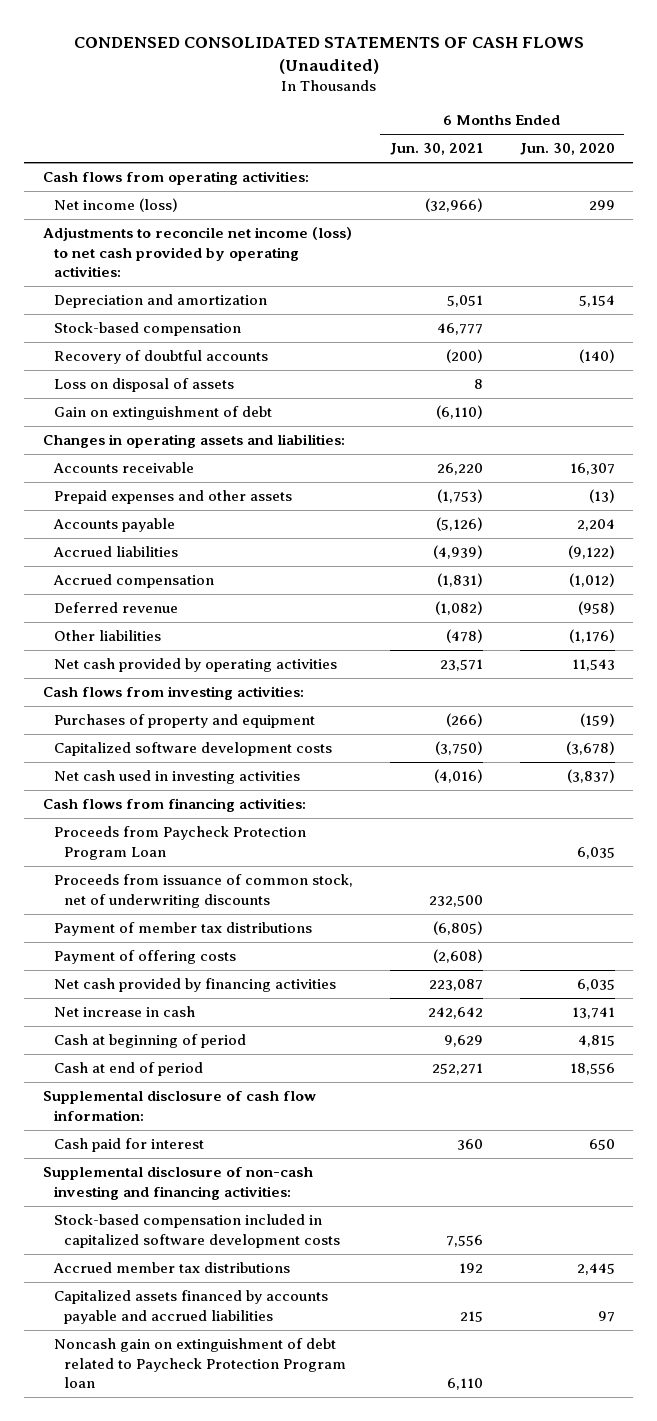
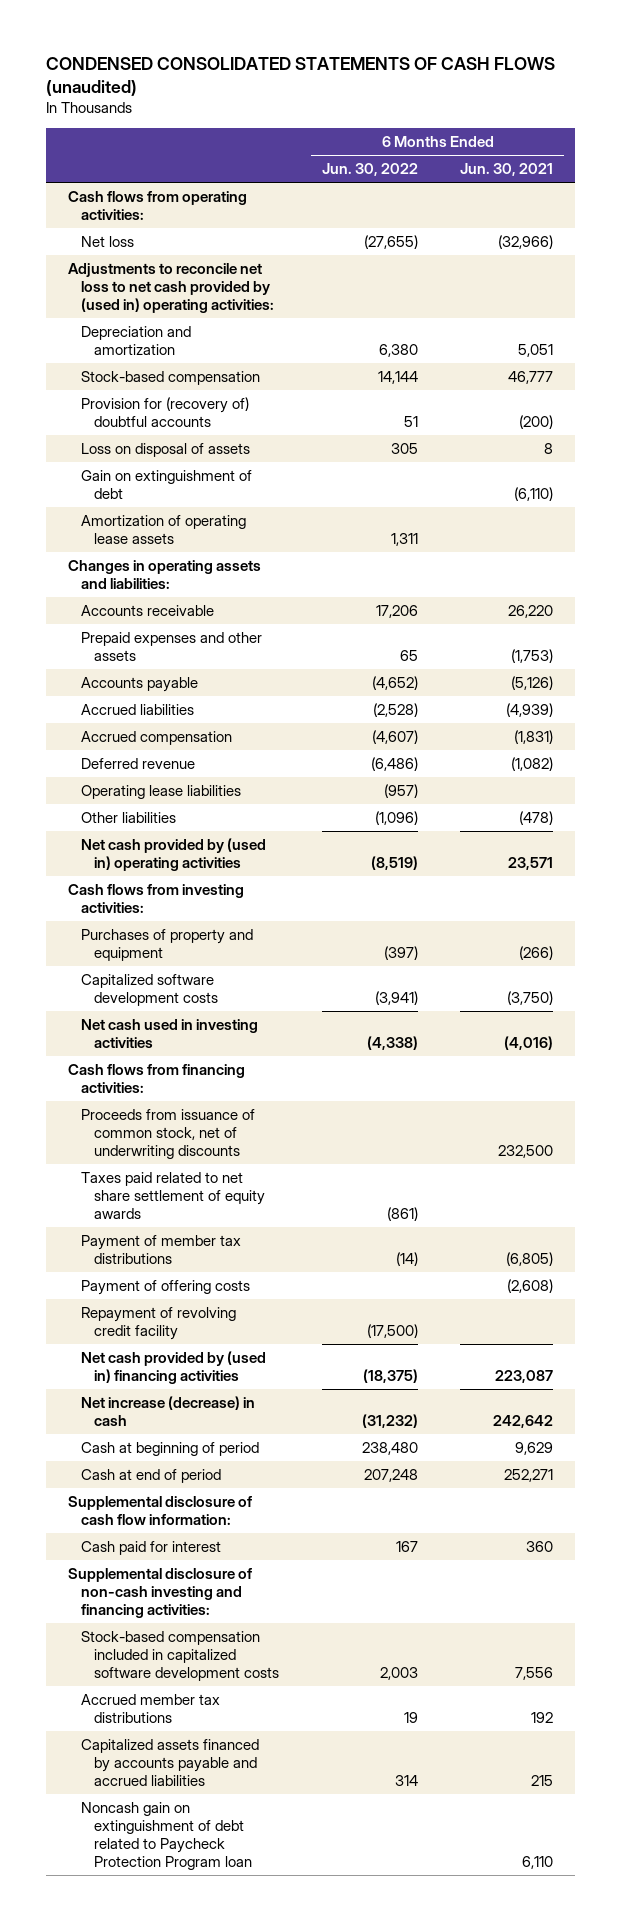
[73,36,584,74] CONDENSED CONSOLIDATED STATEMENTS OF CASH FLOWS (Unaudited) -> [46,56,556,96] CONDENSED CONSOLIDATED STATEMENTS OF CASH FLOWS (unaudited)
[519,143,615,156] Jun. 30, 2020 -> none
none -> [321,163,418,177] Jun. 30, 2022
[53,198,178,213] Net income (loss) -> [80,235,134,247] Net loss
[42,227,352,277] Adjustments to reconcile net income (loss) to net cash provided by operating activities: -> [67,262,274,314] Adjustments to reconcile net loss to net cash provided by (used in) operating activities:
[53,350,268,365] Recovery of doubtful accounts -> [80,396,249,428] Provision for (recovery of) doubtful accounts
none -> [80,514,246,545] Amortization of operating lease assets
none -> [80,784,241,799] Operating lease liabilities
[53,658,337,673] Net cash provided by operating activities -> [80,837,266,872] Net cash provided by (used in) operating activities
[53,826,306,860] Proceeds from Paycheck Protection Program Loan -> none
none -> [80,1171,265,1220] Taxes paid related to net share settlement of equity awards
none -> [80,1306,236,1341] Repayment of revolving credit facility
[53,978,336,993] Net cash provided by financing activities -> [80,1350,266,1385] Net cash provided by (used in) financing activities
[53,1006,195,1018] Net increase in cash -> [80,1395,255,1427] Net increase (decrease) in cash

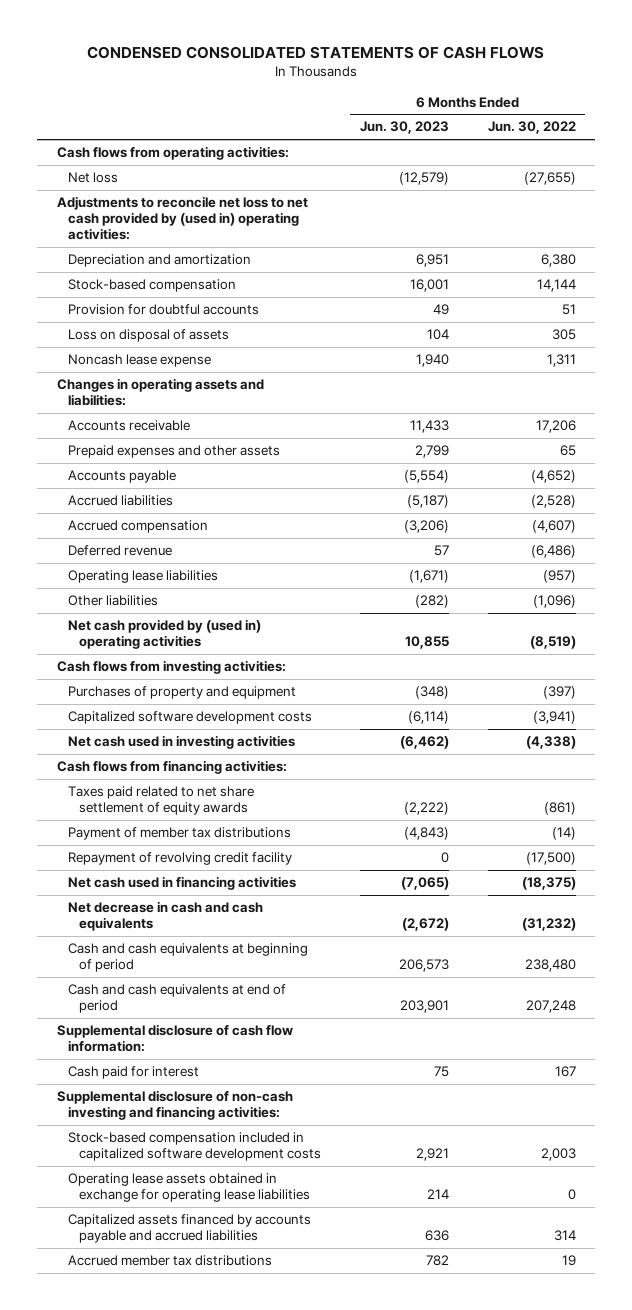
[46,56,556,96] CONDENSED CONSOLIDATED STATEMENTS OF CASH FLOWS (unaudited) -> [87,46,545,60] CONDENSED CONSOLIDATED STATEMENTS OF CASH FLOWS
[460,163,554,177] Jun. 30, 2021 -> none
none -> [359,121,449,135] Jun. 30, 2023
[80,396,249,428] Provision for (recovery of) doubtful accounts -> [67,304,259,316] Provision for doubtful accounts
[80,469,252,500] Gain on extinguishment of debt -> none
[80,514,246,545] Amortization of operating lease assets -> [67,354,211,368] Noncash lease expense
[80,1108,255,1160] Proceeds from issuance of common stock, net of underwriting discounts -> none
[80,1279,250,1295] Payment of offering costs -> none
[80,1350,266,1385] Net cash provided by (used in) financing activities -> [67,876,296,891] Net cash used in financing activities
[80,1395,255,1427] Net increase (decrease) in cash -> [67,901,263,932] Net decrease in cash and cash equivalents
[80,1441,259,1456] Cash at beginning of period -> [67,943,308,973] Cash and cash equivalents at beginning of period
[80,1468,221,1483] Cash at end of period -> [67,984,286,1014] Cash and cash equivalents at end of period
none -> [67,1173,310,1203] Operating lease assets obtained in exchange for operating lease liabilities
[80,1801,252,1871] Noncash gain on extinguishment of debt related to Paycheck Protection Program loan -> none
[80,1693,220,1724] Accrued member tax distributions -> [67,1255,272,1267] Accrued member tax distributions

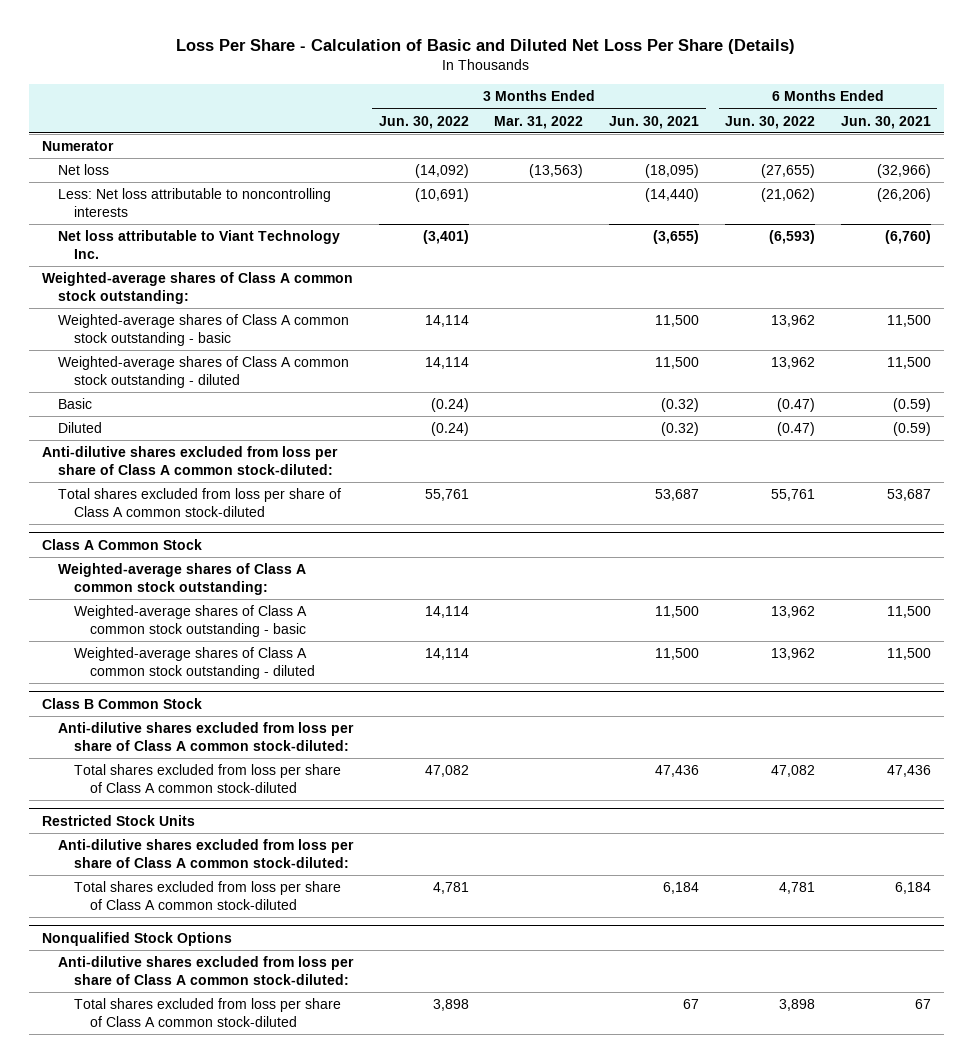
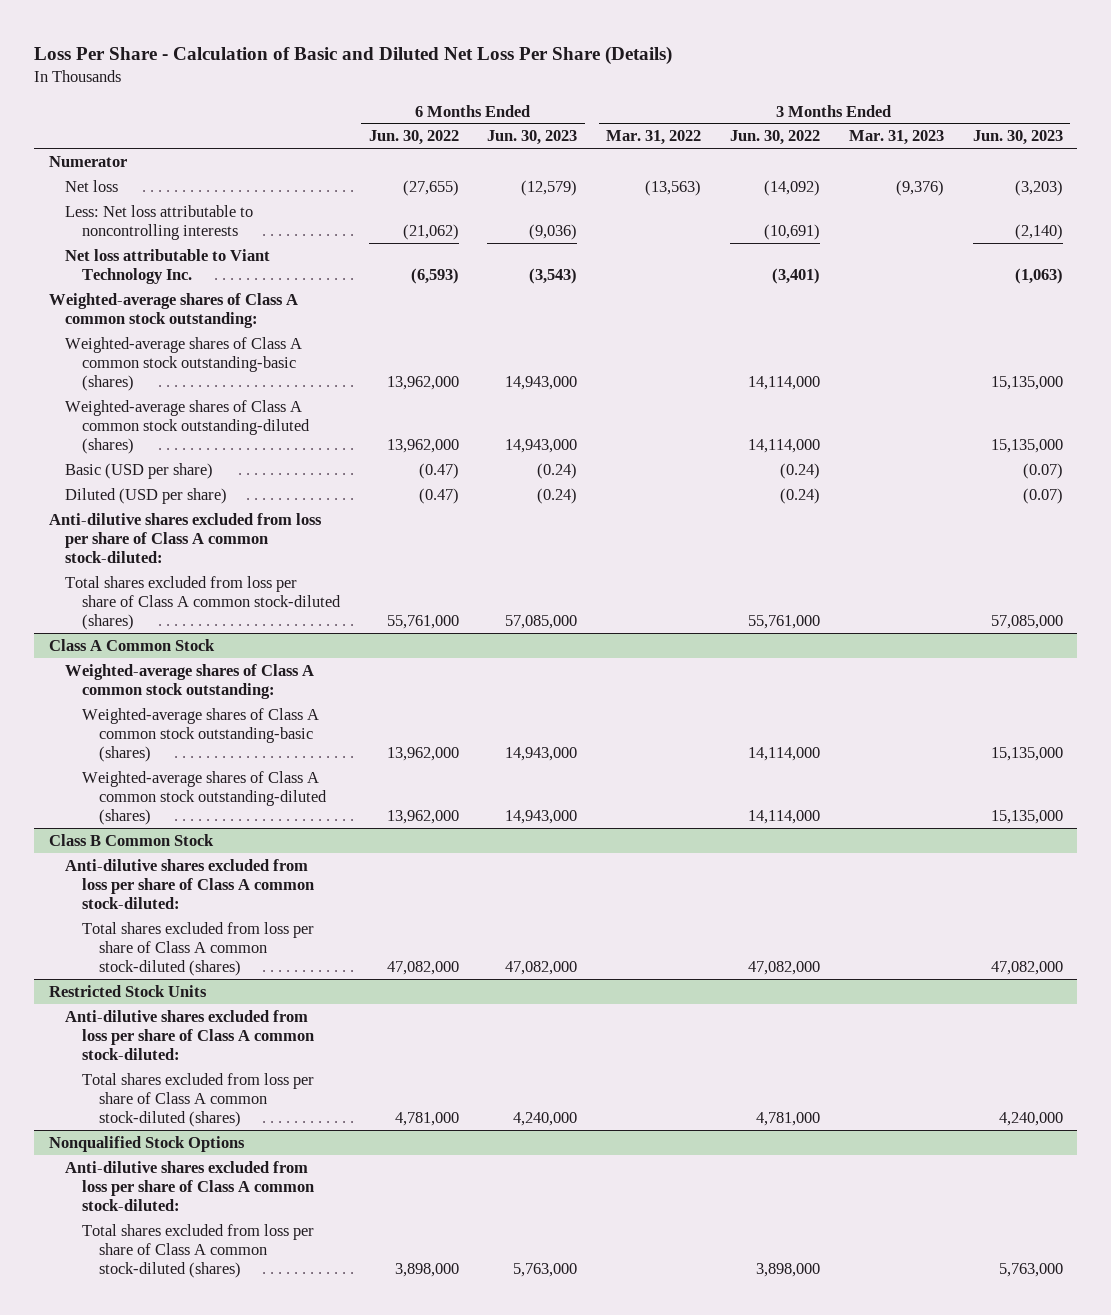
[609,115,700,129] Jun. 30, 2021 -> none
[840,115,931,129] Jun. 30, 2021 -> none
none -> [487,130,578,146] Jun. 30, 2023
none -> [848,130,944,146] Mar. 31, 2023
none -> [972,130,1063,146] Jun. 30, 2023
[57,313,349,346] Weighted-average shares of Class A common stock outstanding - basic -> [65,336,303,392] Weighted-average shares of Class A common stock outstanding-basic (shares)
[424,314,469,327] 14,114 -> [747,376,820,391] 14,114,000
[771,314,816,327] 13,962 -> [386,376,459,391] 13,962,000
[57,355,349,388] Weighted-average shares of Class A common stock outstanding - diluted -> [65,399,310,455] Weighted-average shares of Class A common stock outstanding-diluted (shares)
[424,356,469,369] 14,114 -> [747,439,820,454] 14,114,000
[771,356,816,369] 13,962 -> [386,439,459,454] 13,962,000
[57,397,92,409] Basic -> [65,462,214,479] Basic (USD per share)
[57,421,102,433] Diluted -> [65,487,228,504] Diluted (USD per share)
[57,487,341,517] Total shares excluded from loss per share of Class A common stock-diluted -> [65,575,341,631] Total shares excluded from loss per share of Class A common stock-diluted (shares)
[424,488,469,501] 55,761 -> [747,615,820,630] 55,761,000
[771,488,816,501] 55,761 -> [386,615,459,630] 55,761,000
[73,604,307,637] Weighted-average shares of Class A common stock outstanding - basic -> [81,707,319,763] Weighted-average shares of Class A common stock outstanding-basic (shares)
[424,605,469,618] 14,114 -> [747,747,820,762] 14,114,000
[771,605,816,618] 13,962 -> [386,747,459,762] 13,962,000
[73,646,315,679] Weighted-average shares of Class A common stock outstanding - diluted -> [81,770,327,826] Weighted-average shares of Class A common stock outstanding-diluted (shares)
[424,647,469,660] 14,114 -> [747,810,820,825] 14,114,000
[771,647,816,660] 13,962 -> [386,810,459,825] 13,962,000
[73,763,341,793] Total shares excluded from loss per share of Class A common stock-diluted -> [81,921,314,977] Total shares excluded from loss per share of Class A common stock-diluted (shares)
[424,764,469,777] 47,082 -> [747,961,820,976] 47,082,000
[771,764,816,777] 47,082 -> [386,961,459,976] 47,082,000
[73,880,341,910] Total shares excluded from loss per share of Class A common stock-diluted -> [81,1072,314,1128] Total shares excluded from loss per share of Class A common stock-diluted (shares)
[432,881,469,894] 4,781 -> [755,1112,820,1127] 4,781,000
[779,881,816,894] 4,781 -> [394,1112,459,1127] 4,781,000
[73,997,341,1027] Total shares excluded from loss per share of Class A common stock-diluted -> [81,1223,314,1279] Total shares excluded from loss per share of Class A common stock-diluted (shares)
[432,998,469,1011] 3,898 -> [755,1263,820,1278] 3,898,000
[779,998,816,1011] 3,898 -> [394,1263,459,1278] 3,898,000

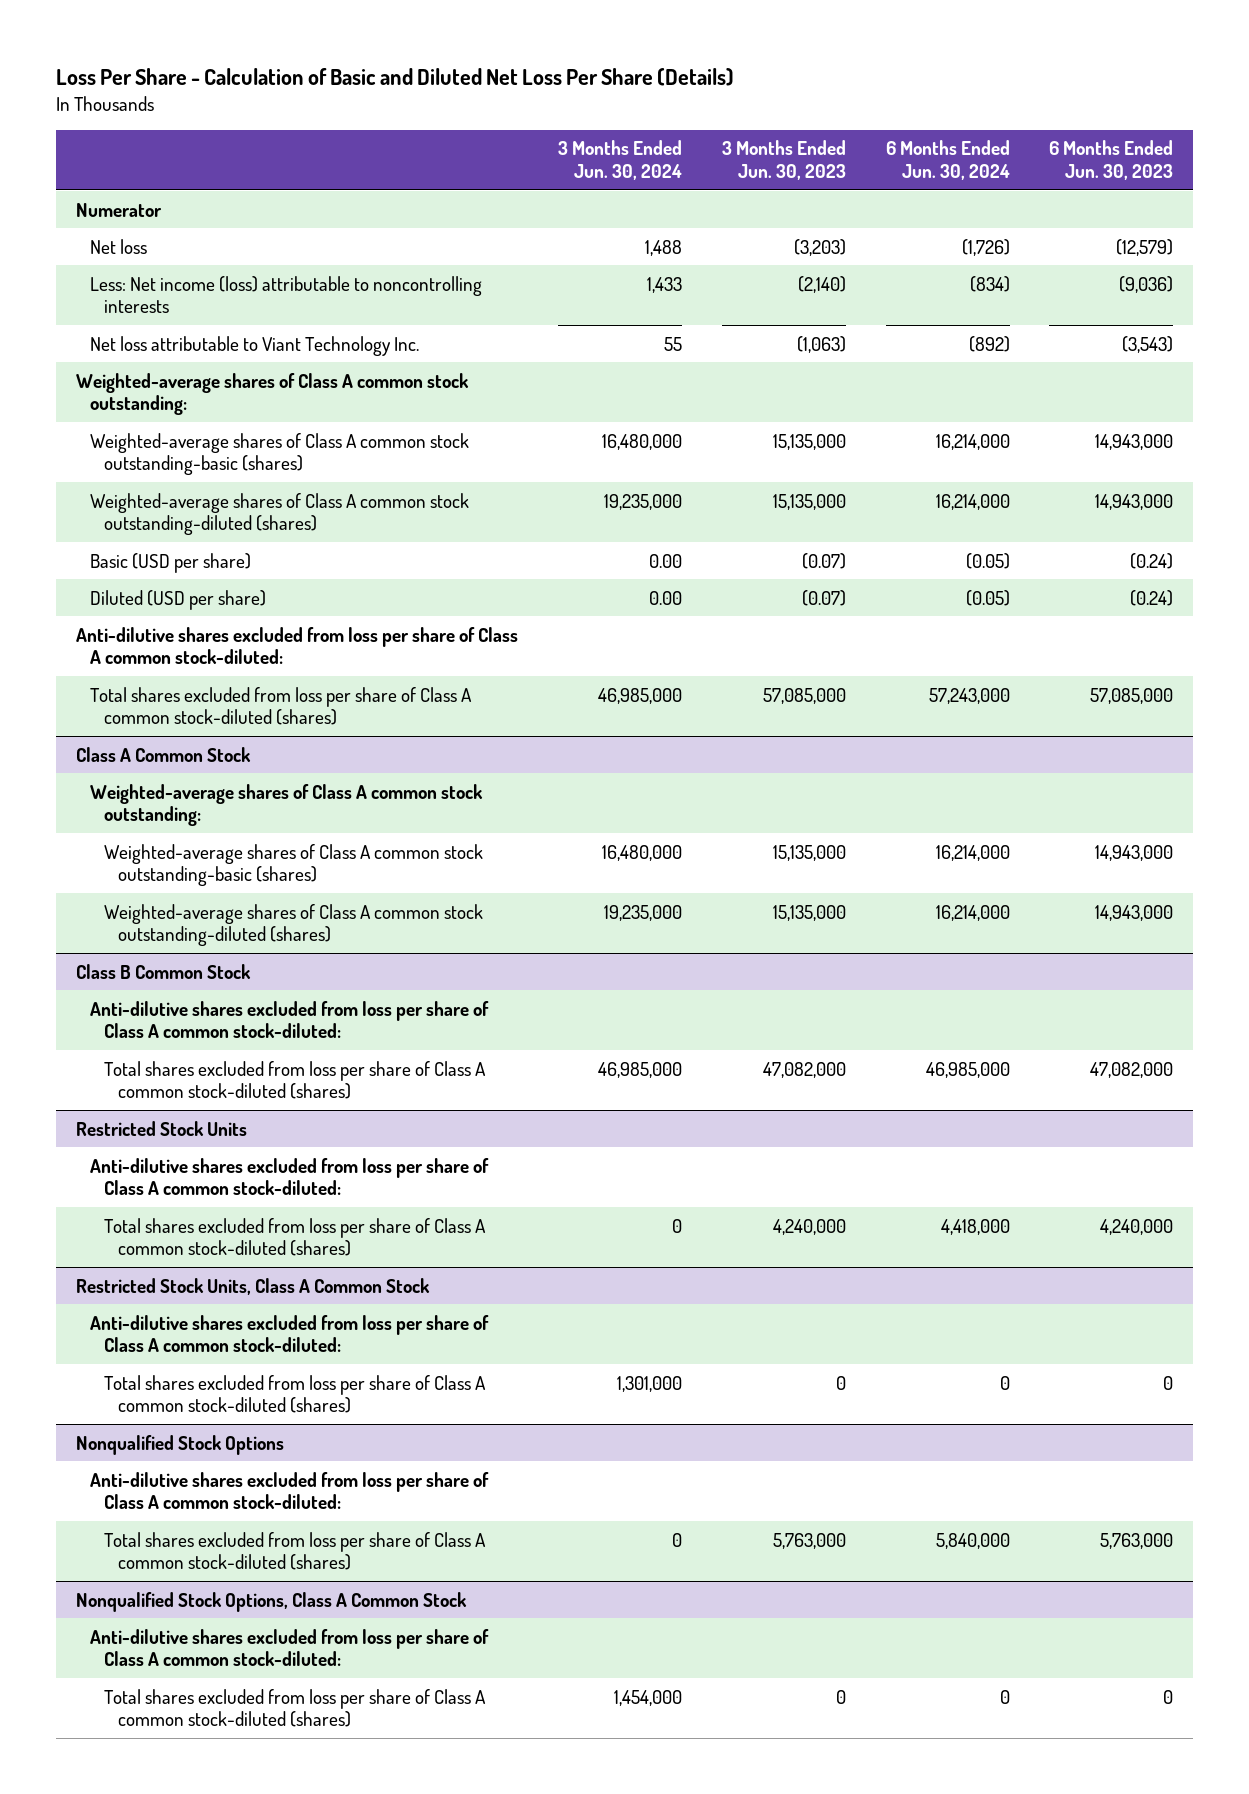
[368,130,459,146] Jun. 30, 2022 -> none
[606,130,702,146] Mar. 31, 2022 -> none
[729,130,820,146] Jun. 30, 2022 -> none
[848,130,944,146] Mar. 31, 2023 -> none
none -> [557,140,682,181] 3 Months Ended Jun. 30, 2024
none -> [885,140,1010,181] 6 Months Ended Jun. 30, 2024
[65,204,254,240] Less: Net loss attributable to noncontrolling interests -> [89,275,482,314] Less: Net income (loss) attributable to noncontrolling interests
none -> [75,1277,430,1295] Restricted Stock Units, Class A Common Stock
none -> [89,1314,489,1353] Anti-dilutive shares excluded from loss per share of Class A common stock-diluted:
none -> [103,1374,486,1414] Total shares excluded from loss per share of Class A common stock-diluted (shares)
none -> [75,1591,467,1612] Nonqualified Stock Options, Class A Common Stock
none -> [89,1628,489,1667] Anti-dilutive shares excluded from loss per share of Class A common stock-diluted:
none -> [103,1688,486,1728] Total shares excluded from loss per share of Class A common stock-diluted (shares)

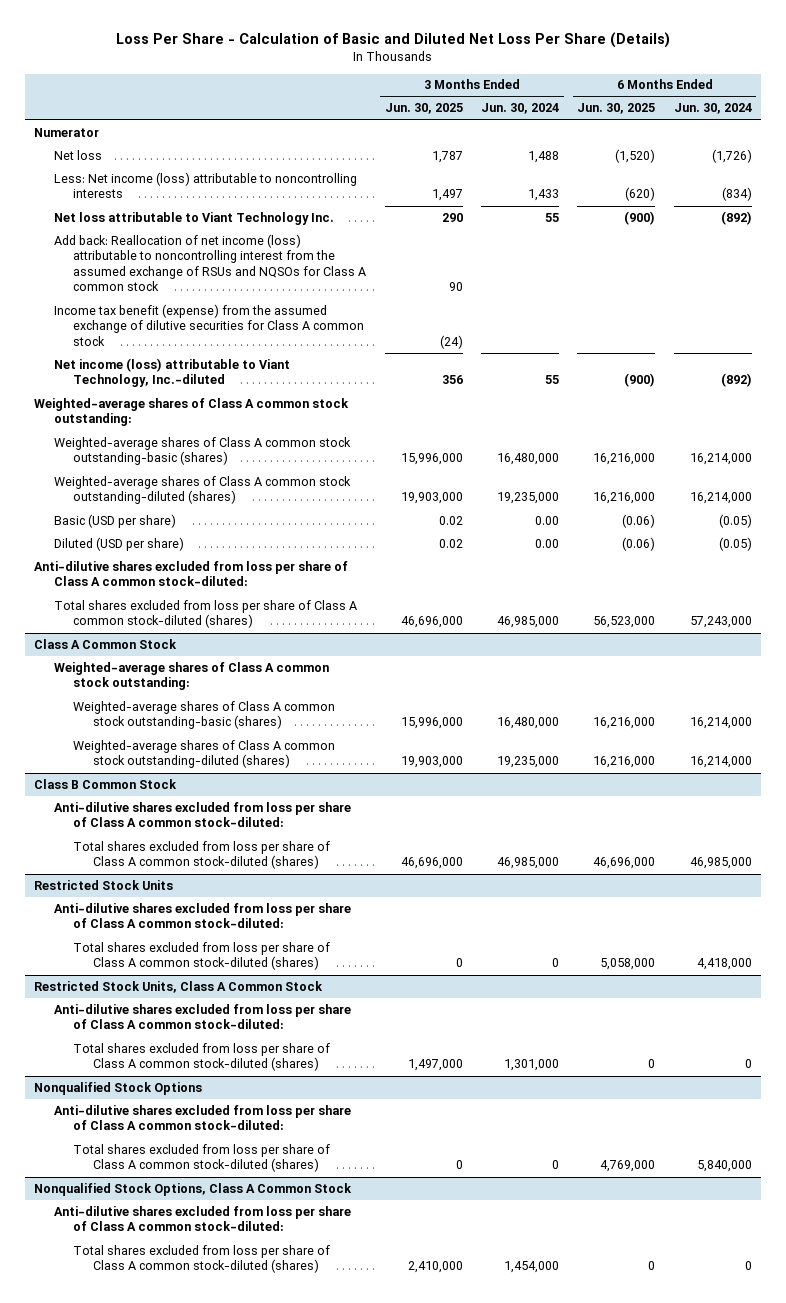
[721,140,846,181] 3 Months Ended Jun. 30, 2023 -> none
[1049,140,1174,181] 6 Months Ended Jun. 30, 2023 -> none
none -> [384,103,463,115] Jun. 30, 2025
none -> [577,103,656,115] Jun. 30, 2025
none -> [53,233,367,292] Add back: Reallocation of net income (loss) attributable to noncontrolling interest from the assumed exchange of RSUs and NQSOs for Class A common stock
none -> [53,303,365,346] Income tax benefit (expense) from the assumed exchange of dilutive securities for Class A common stock
none -> [53,357,290,388] Net income (loss) attributable to Viant Technology, Inc.-diluted

